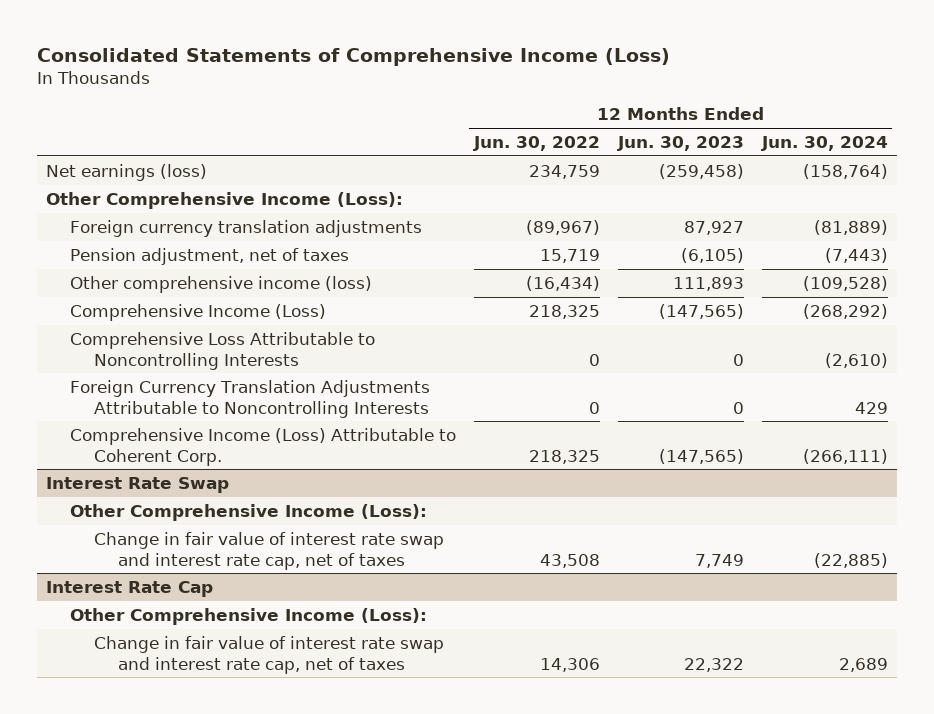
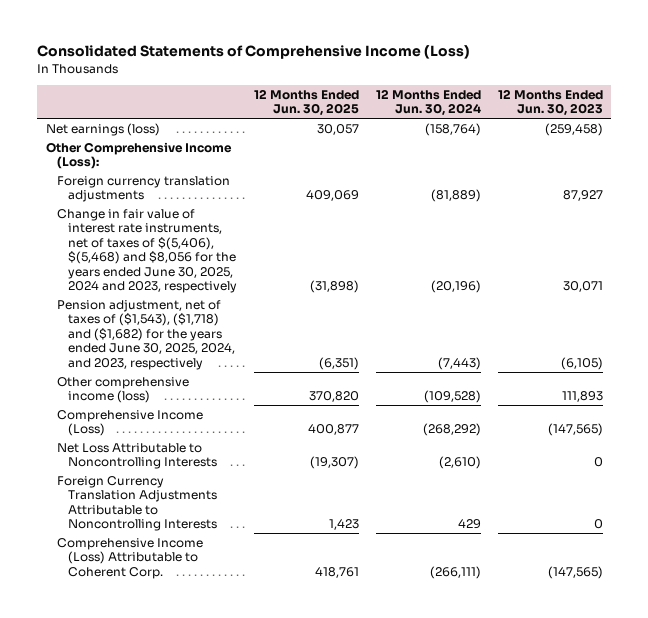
[472,135,600,151] Jun. 30, 2022 -> none
none -> [253,88,359,117] 12 Months Ended Jun. 30, 2025
none -> [56,208,238,294] Change in fair value of interest rate instruments, net of taxes of $(5,406), $(5,468) and $8,056 for the years ended June 30, 2025, 2024 and 2023, respectively
[69,247,349,265] Pension adjustment, net of taxes -> [56,299,236,370] Pension adjustment, net of taxes of ($1,543), ($1,718) and ($1,682) for the years ended June 30, 2025, 2024, and 2023, respectively
[69,331,375,370] Comprehensive Loss Attributable to Noncontrolling Interests -> [56,442,218,470] Net Loss Attributable to Noncontrolling Interests
[45,476,229,493] Interest Rate Swap -> none
[69,503,427,521] Other Comprehensive Income (Loss): -> none
[93,531,444,570] Change in fair value of interest rate swap and interest rate cap, net of taxes -> none
[45,580,213,597] Interest Rate Cap -> none
[69,607,427,625] Other Comprehensive Income (Loss): -> none
[93,635,444,674] Change in fair value of interest rate swap and interest rate cap, net of taxes -> none

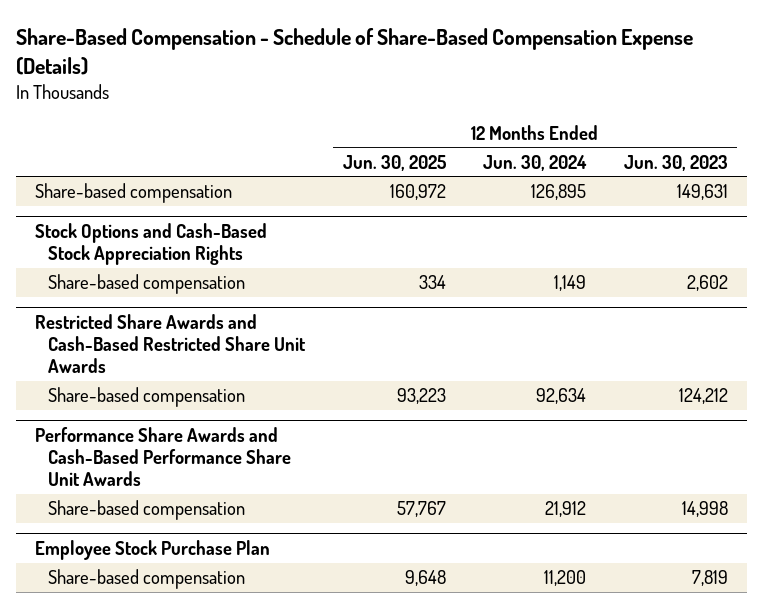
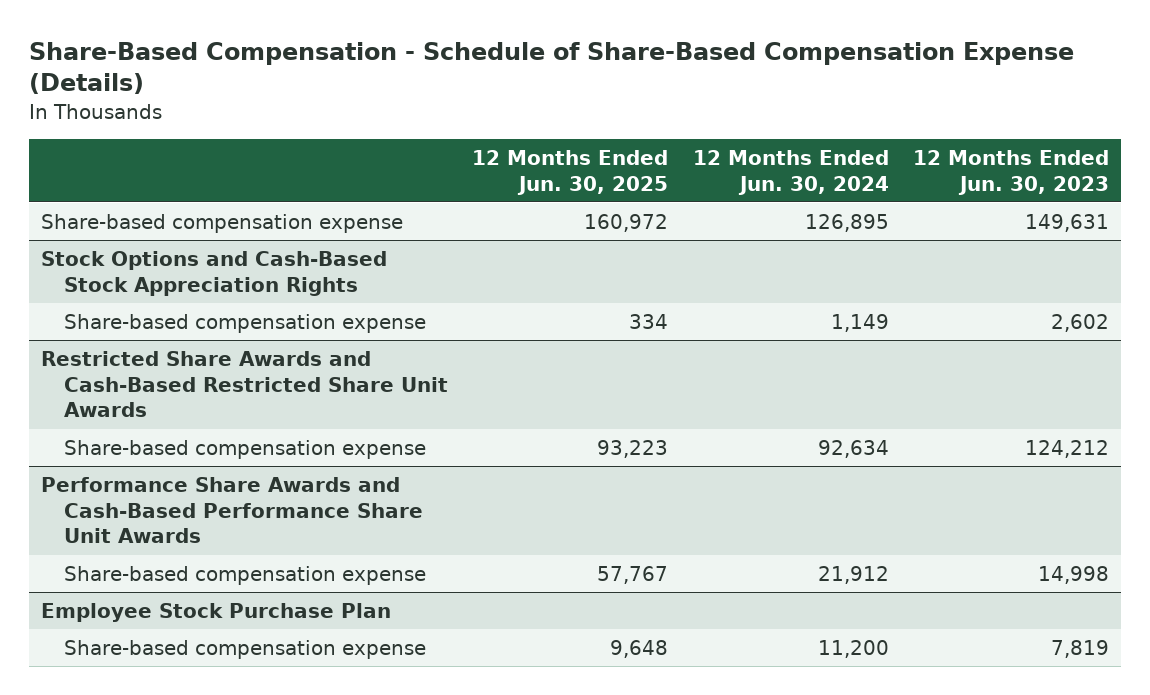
[34,183,232,204] Share-based compensation -> [40,214,403,234] Share-based compensation expense
[48,274,246,295] Share-based compensation -> [63,314,426,334] Share-based compensation expense
[48,387,246,408] Share-based compensation -> [63,440,426,460] Share-based compensation expense
[48,500,246,521] Share-based compensation -> [63,566,426,586] Share-based compensation expense
[48,569,246,590] Share-based compensation -> [63,640,426,660] Share-based compensation expense

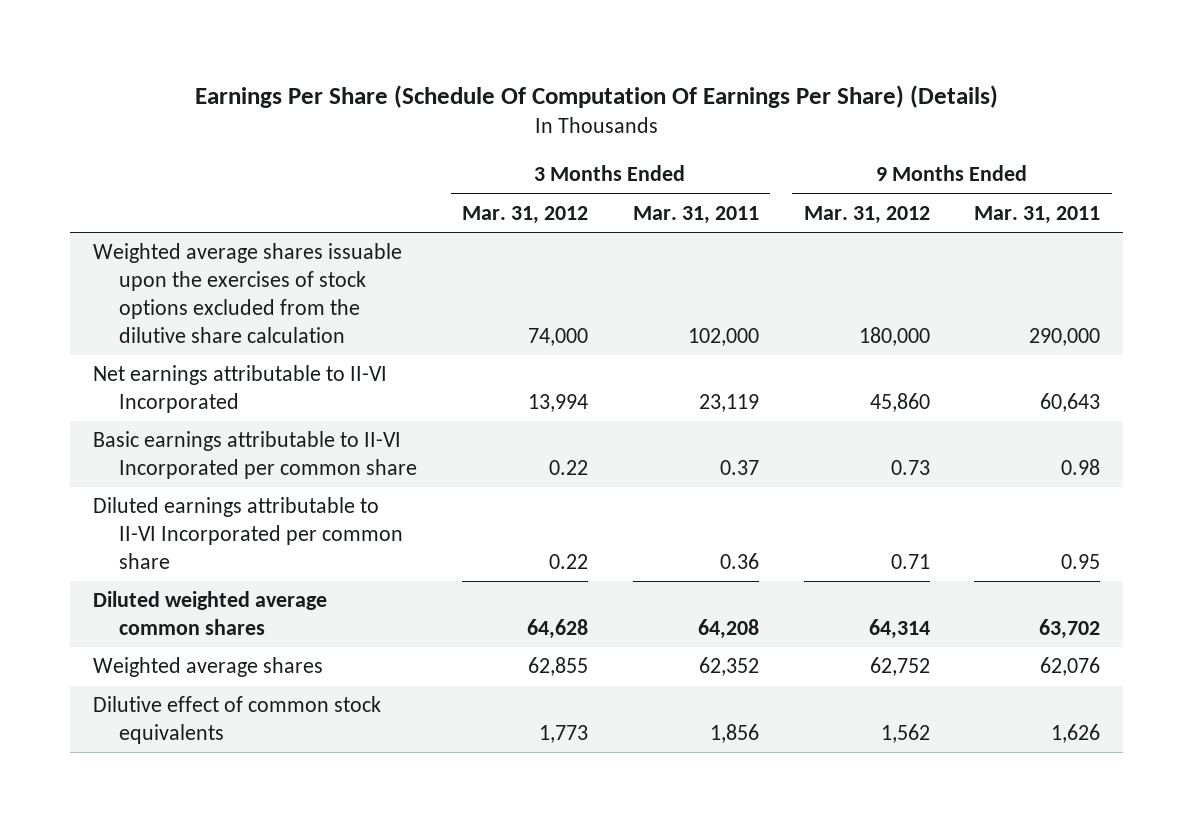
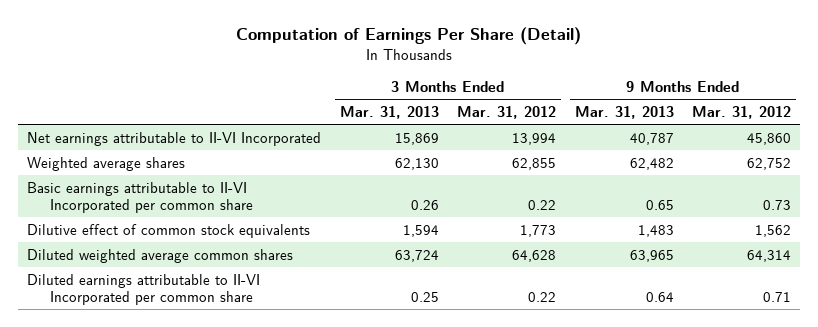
[194,84,998,108] Earnings Per Share (Schedule Of Computation Of Earnings Per Share) (Details) -> [236,27,582,46] Computation of Earnings Per Share (Detail)
[632,205,759,224] Mar. 31, 2011 -> none
[974,205,1101,224] Mar. 31, 2011 -> none
none -> [339,105,439,119] Mar. 31, 2013
none -> [574,105,674,119] Mar. 31, 2013
[92,243,402,343] Weighted average shares issuable upon the exercises of stock options excluded from the dilutive share calculation -> none
[92,431,417,480] Basic earnings attributable to II-VI Incorporated per common share -> [27,181,254,213] Basic earnings attributable to II-VI Incorporated per common share
[92,591,327,636] Diluted weighted average common shares -> [27,248,294,263] Diluted weighted average common shares
[92,497,403,569] Diluted earnings attributable to II-VI Incorporated per common share -> [27,273,261,305] Diluted earnings attributable to II-VI Incorporated per common share

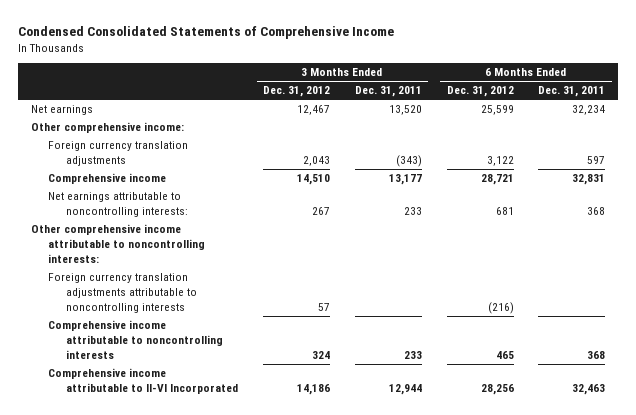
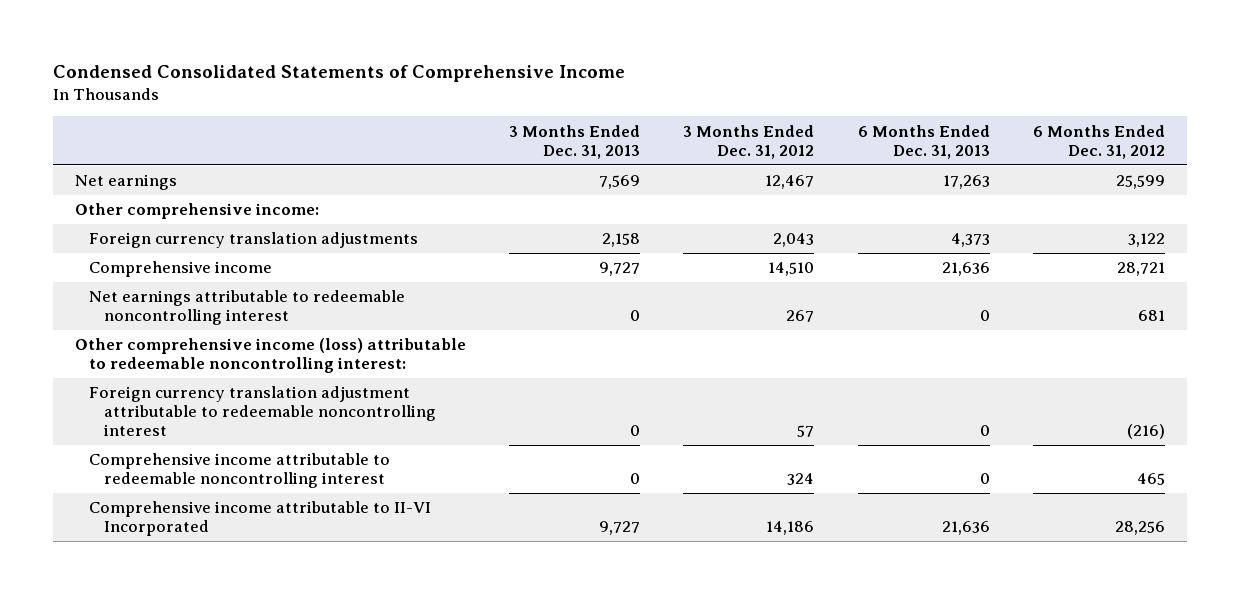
[354,86,422,98] Dec. 31, 2011 -> none
[538,86,606,98] Dec. 31, 2011 -> none
none -> [509,124,641,159] 3 Months Ended Dec. 31, 2013
none -> [857,124,990,159] 6 Months Ended Dec. 31, 2013
[48,192,189,218] Net earnings attributable to noncontrolling interests: -> [89,290,406,326] Net earnings attributable to redeemable noncontrolling interest
[30,224,206,263] Other comprehensive income attributable to noncontrolling interests: -> [74,338,466,374] Other comprehensive income (loss) attributable to redeemable noncontrolling interest:
[48,273,198,313] Foreign currency translation adjustments attributable to noncontrolling interests -> [89,386,436,437] Foreign currency translation adjustment attributable to redeemable noncontrolling interest
[48,320,224,359] Comprehensive income attributable to noncontrolling interests -> [89,453,391,489] Comprehensive income attributable to redeemable noncontrolling interest

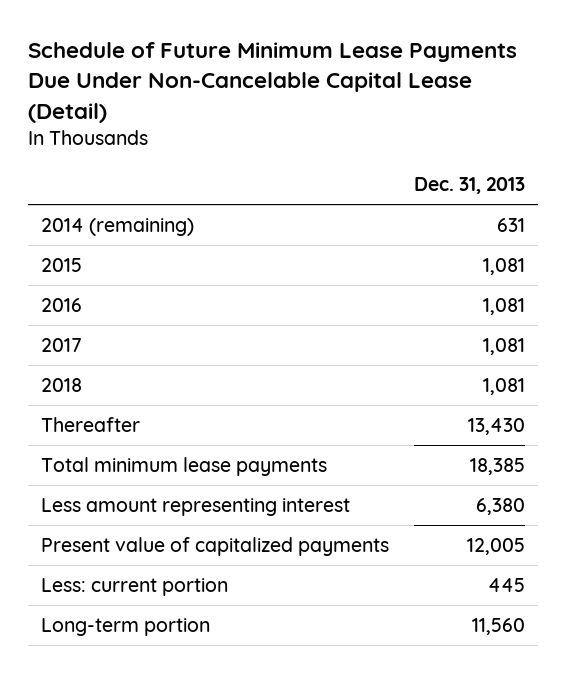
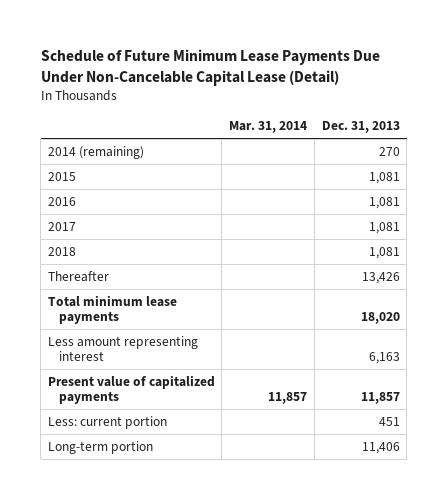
none -> [229,121,308,134] Mar. 31, 2014
[497,218,526,233] 631 -> [378,146,400,156] 270
[468,418,526,436] 13,430 -> [361,271,400,284] 13,426
[470,458,526,476] 18,385 -> [360,312,400,325] 18,020
[476,498,526,516] 6,380 -> [368,352,400,365] 6,163
[467,538,526,556] 12,005 -> [360,392,400,405] 11,857
[488,578,526,593] 445 -> [378,416,400,426] 451
[472,618,526,636] 11,560 -> [361,441,400,454] 11,406

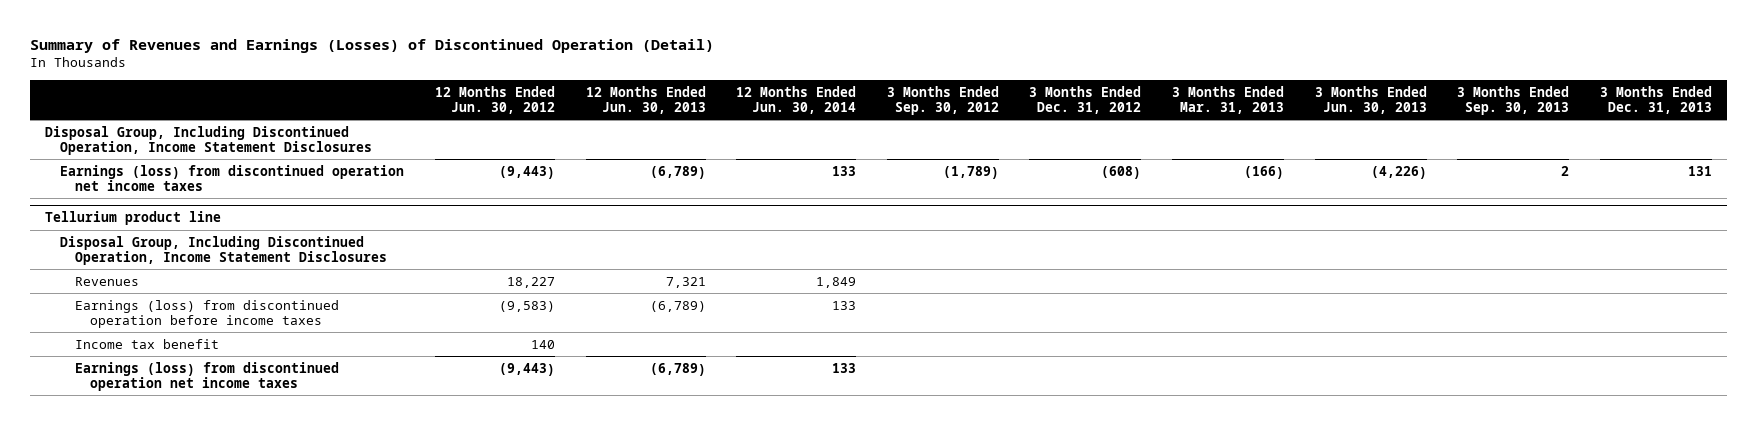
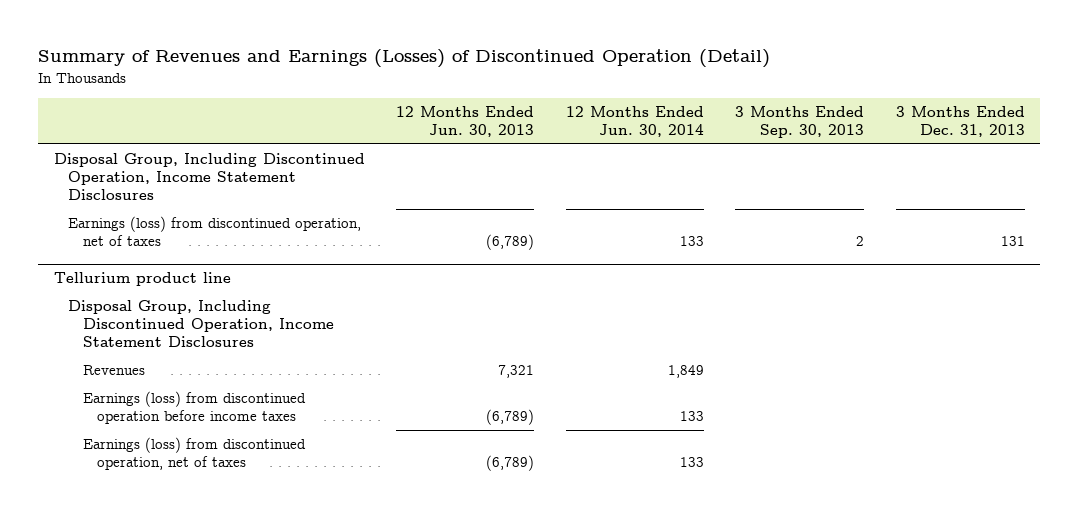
[434,86,555,114] 12 Months Ended Jun. 30, 2012 -> none
[886,86,999,115] 3 Months Ended Sep. 30, 2012 -> none
[1029,86,1142,114] 3 Months Ended Dec. 31, 2012 -> none
[1171,86,1284,114] 3 Months Ended Mar. 31, 2013 -> none
[1314,86,1427,114] 3 Months Ended Jun. 30, 2013 -> none
[60,164,405,191] Earnings (loss) from discontinued operation net income taxes -> [68,216,362,247] Earnings (loss) from discontinued operation, net of taxes
[75,338,220,349] Income tax benefit -> none
[75,361,340,391] Earnings (loss) from discontinued operation net income taxes -> [82,437,306,471] Earnings (loss) from discontinued operation, net of taxes

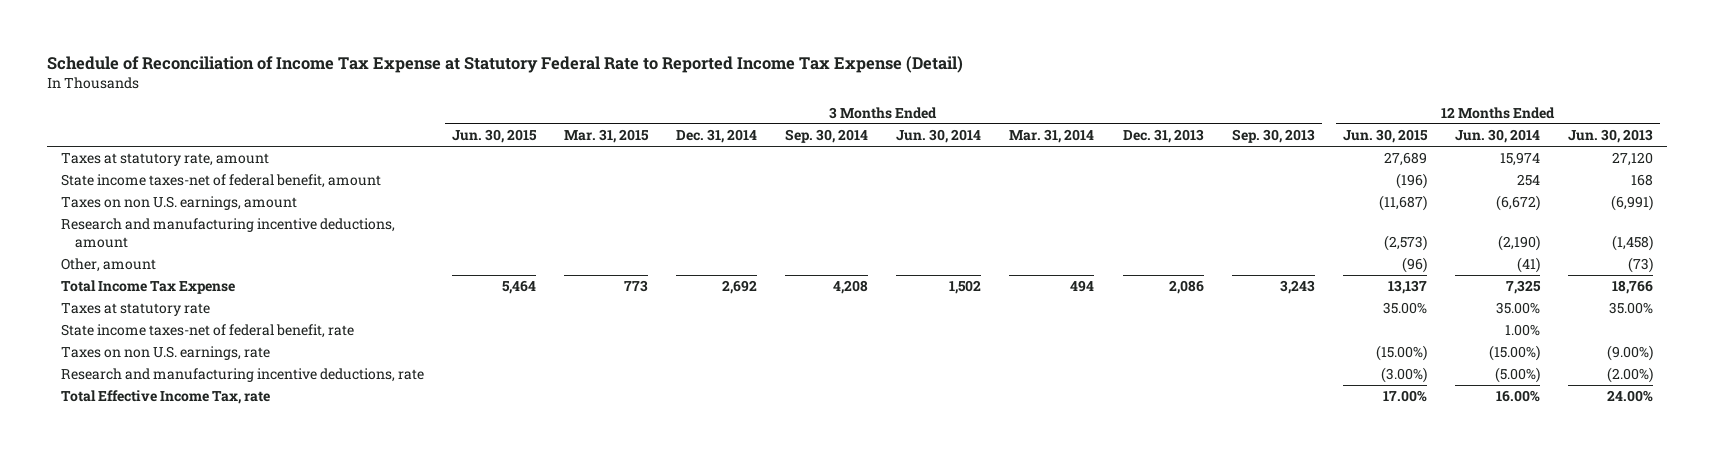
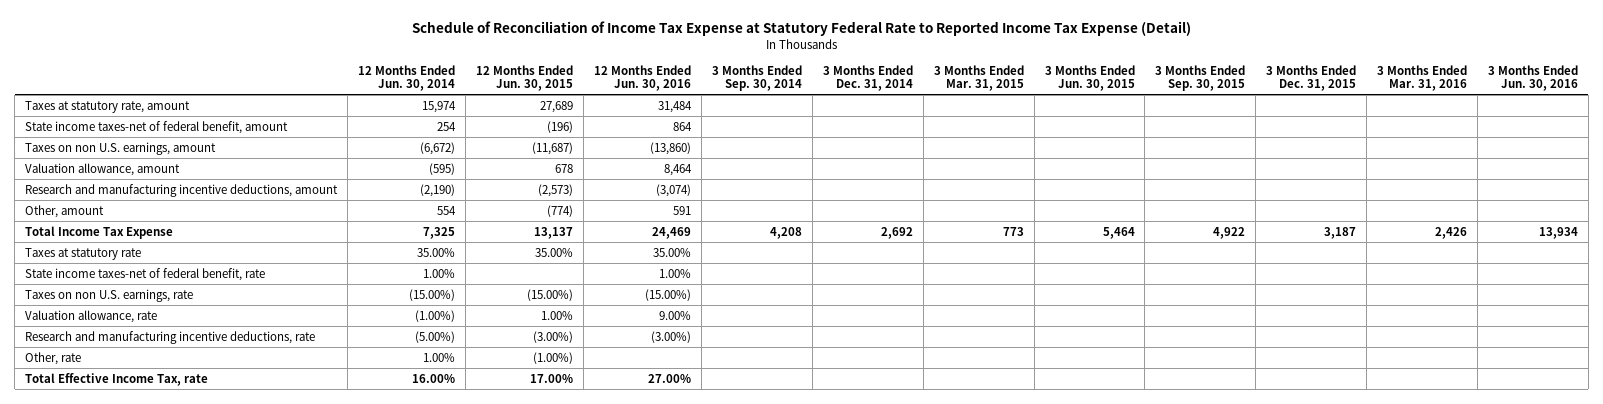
[896,129,982,144] Jun. 30, 2014 -> none
[1009,129,1095,144] Mar. 31, 2014 -> none
[1122,129,1204,144] Dec. 31, 2013 -> none
[1231,129,1315,144] Sep. 30, 2013 -> none
[1568,129,1654,144] Jun. 30, 2013 -> none
none -> [594,64,692,92] 12 Months Ended Jun. 30, 2016
none -> [1155,64,1246,92] 3 Months Ended Sep. 30, 2015
none -> [1266,64,1357,92] 3 Months Ended Dec. 31, 2015
none -> [1377,64,1468,92] 3 Months Ended Mar. 31, 2016
none -> [1488,64,1579,92] 3 Months Ended Jun. 30, 2016
none -> [25,162,181,176] Valuation allowance, amount
[1401,257,1427,274] (96) -> [547,204,574,217] (774)
[1516,257,1540,274] (41) -> [437,205,457,215] 554
none -> [25,309,158,323] Valuation allowance, rate
none -> [25,351,82,365] Other, rate

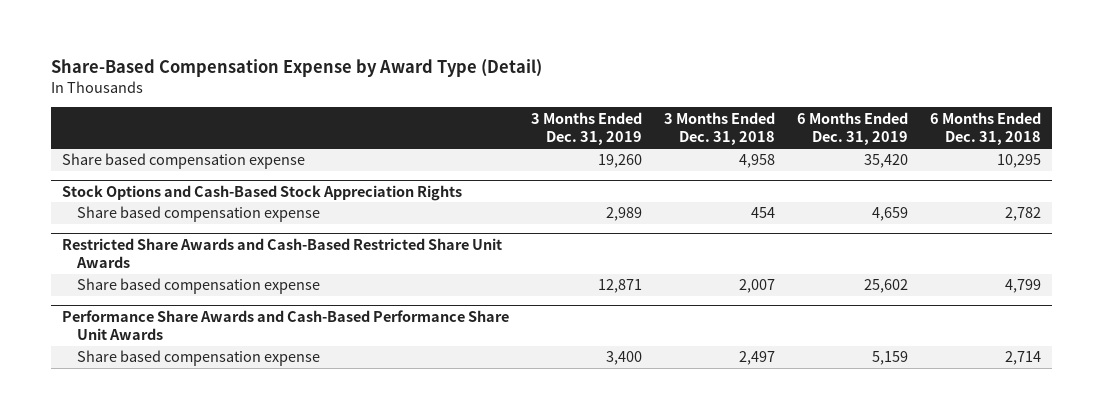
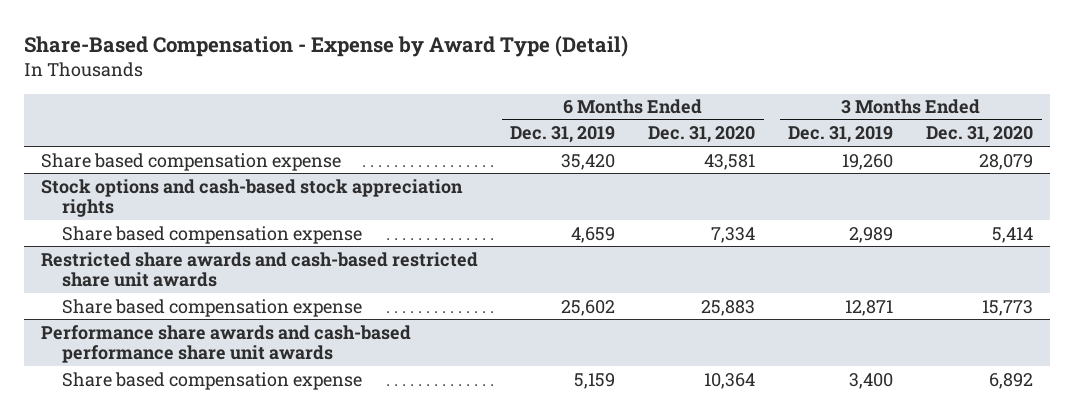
[50,59,542,78] Share-Based Compensation Expense by Award Type (Detail) -> [24,34,629,57] Share-Based Compensation - Expense by Award Type (Detail)
[663,111,775,146] 3 Months Ended Dec. 31, 2018 -> none
[930,111,1042,146] 6 Months Ended Dec. 31, 2018 -> none
none -> [648,126,756,144] Dec. 31, 2020
none -> [926,126,1034,144] Dec. 31, 2020
[61,184,462,201] Stock Options and Cash-Based Stock Appreciation Rights -> [40,178,463,218] Stock options and cash-based stock appreciation rights
[61,237,502,269] Restricted Share Awards and Cash-Based Restricted Share Unit Awards -> [40,251,478,288] Restricted share awards and cash-based restricted share unit awards
[61,309,509,341] Performance Share Awards and Cash-Based Performance Share Unit Awards -> [40,324,411,364] Performance share awards and cash-based performance share unit awards

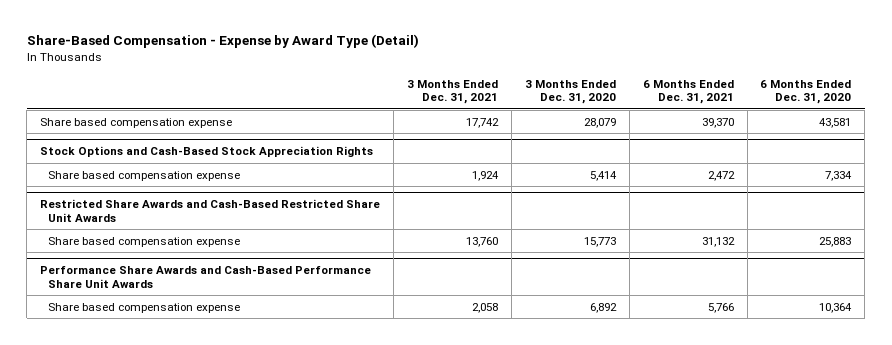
[510,126,616,144] Dec. 31, 2019 -> none
[788,126,894,144] Dec. 31, 2019 -> none
none -> [406,79,498,105] 3 Months Ended Dec. 31, 2021
none -> [642,79,734,105] 6 Months Ended Dec. 31, 2021
[40,178,463,218] Stock options and cash-based stock appreciation rights -> [40,146,374,158] Stock Options and Cash-Based Stock Appreciation Rights
[40,251,478,288] Restricted share awards and cash-based restricted share unit awards -> [40,199,381,222] Restricted Share Awards and Cash-Based Restricted Share Unit Awards
[40,324,411,364] Performance share awards and cash-based performance share unit awards -> [40,266,372,288] Performance Share Awards and Cash-Based Performance Share Unit Awards

